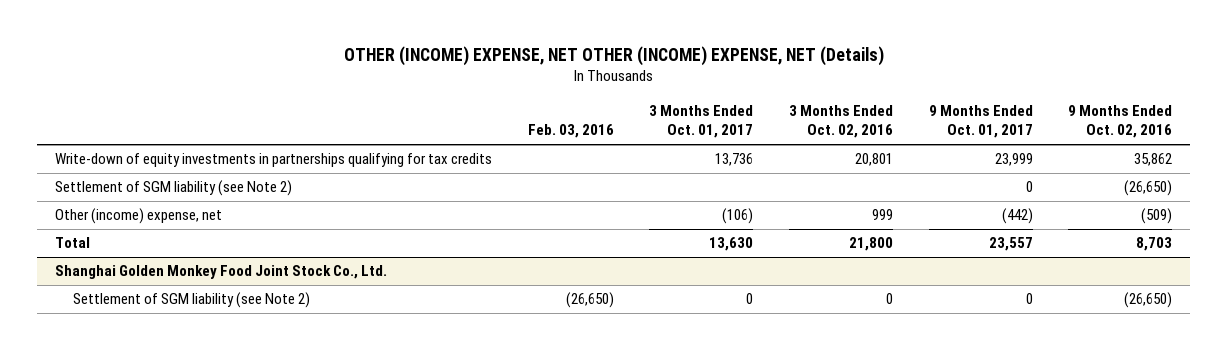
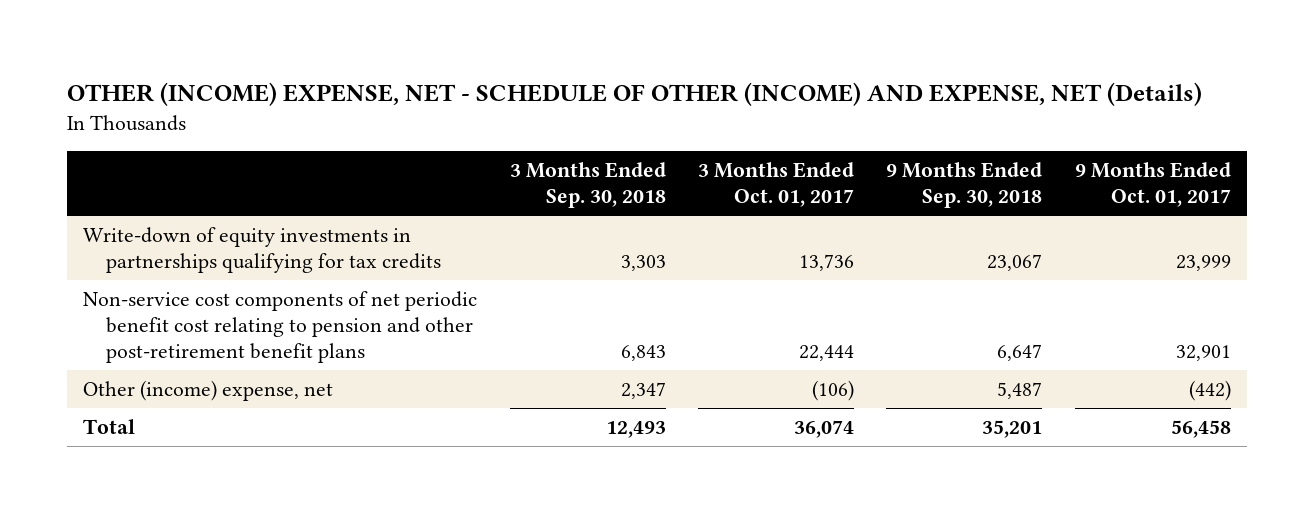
[343,45,884,66] OTHER (INCOME) EXPENSE, NET OTHER (INCOME) EXPENSE, NET (Details) -> [67,81,1203,106] OTHER (INCOME) EXPENSE, NET - SCHEDULE OF OTHER (INCOME) AND EXPENSE, NET (Details)
[527,124,614,139] Feb. 03, 2016 -> none
[789,104,894,139] 3 Months Ended Oct. 02, 2016 -> none
[1068,104,1173,139] 9 Months Ended Oct. 02, 2016 -> none
none -> [509,162,666,209] 3 Months Ended Sep. 30, 2018
none -> [886,162,1043,209] 9 Months Ended Sep. 30, 2018
[55,180,293,197] Settlement of SGM liability (see Note 2) -> none
none -> [83,291,478,363] Non-service cost components of net periodic benefit cost relating to pension and other post-retirement benefit plans
[55,265,388,280] Shanghai Golden Monkey Food Joint Stock Co., Ltd. -> none
[72,292,310,309] Settlement of SGM liability (see Note 2) -> none
[709,237,754,252] 13,630 -> [794,420,855,439] 36,074
[988,237,1033,252] 23,557 -> [1170,420,1231,439] 56,458

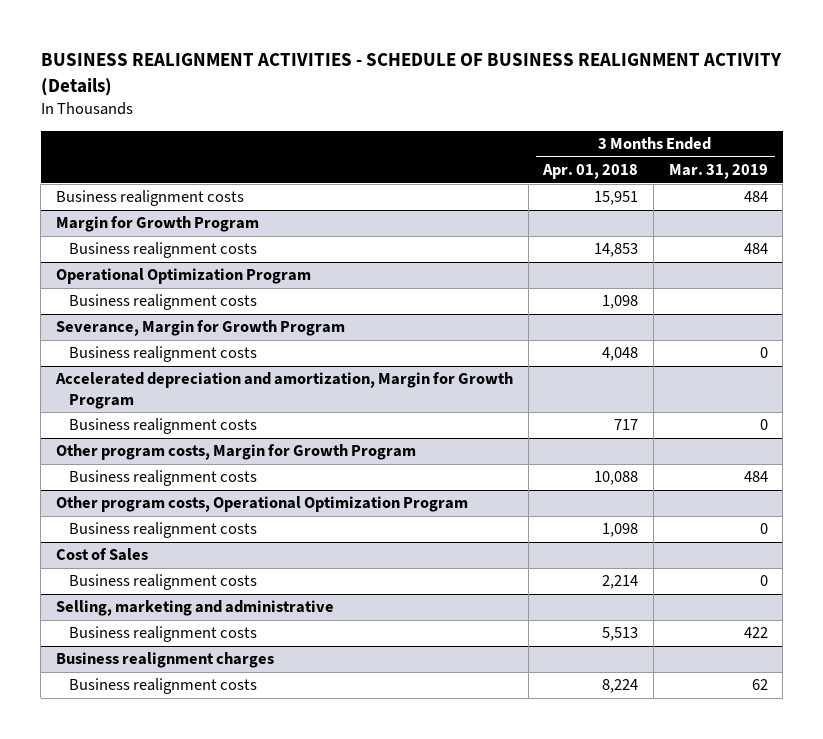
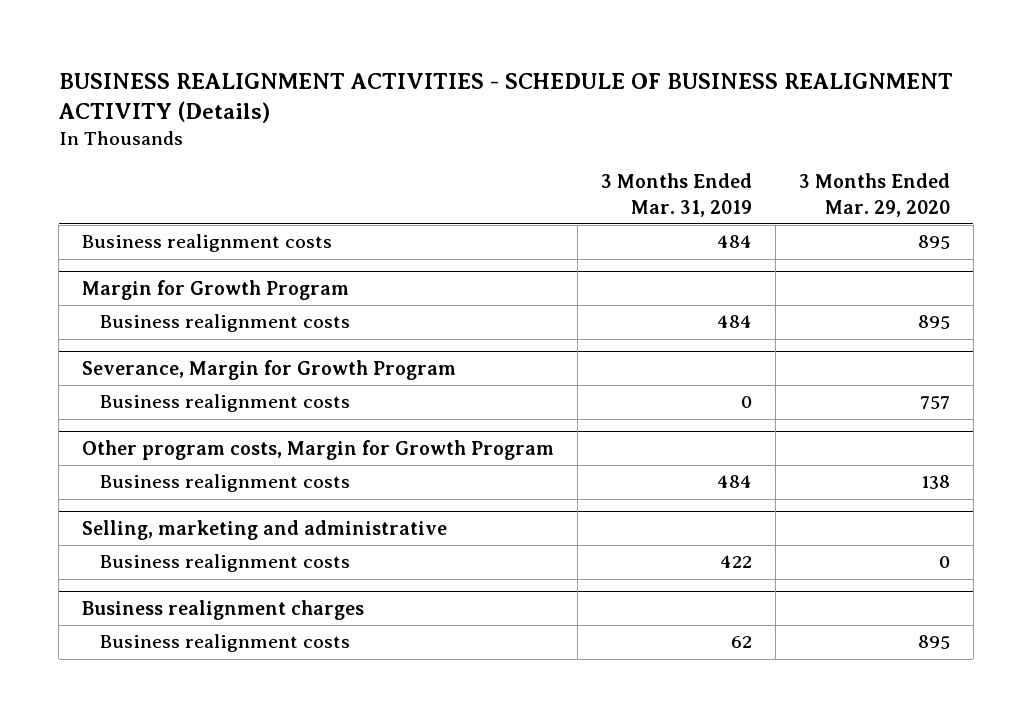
[542,164,639,180] Apr. 01, 2018 -> none
none -> [798,173,950,217] 3 Months Ended Mar. 29, 2020
[55,268,311,285] Operational Optimization Program -> none
[68,294,257,311] Business realignment costs -> none
[54,372,513,409] Accelerated depreciation and amortization, Margin for Growth Program -> none
[68,418,257,435] Business realignment costs -> none
[55,496,468,513] Other program costs, Operational Optimization Program -> none
[68,522,257,539] Business realignment costs -> none
[55,548,148,562] Cost of Sales -> none
[68,574,257,591] Business realignment costs -> none

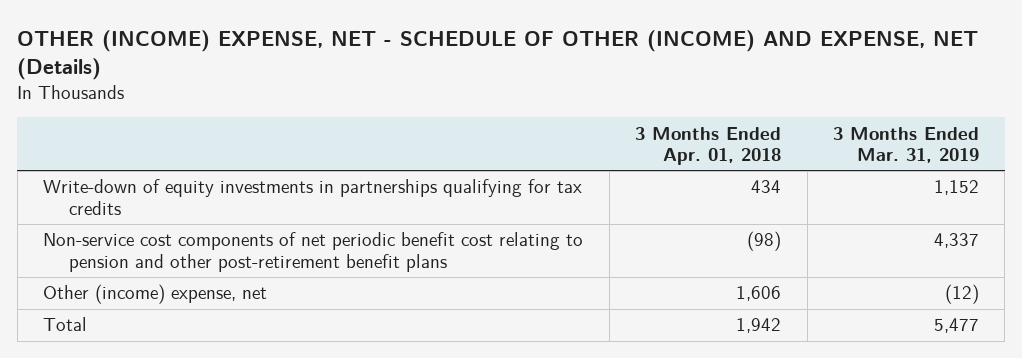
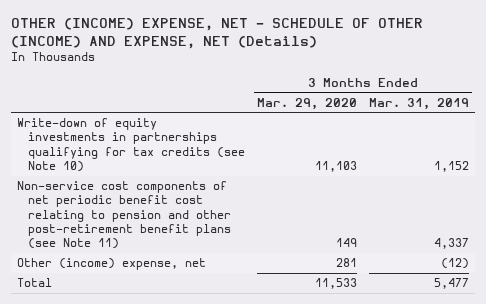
[635,126,782,165] 3 Months Ended Apr. 01, 2018 -> none
none -> [257,97,358,110] Mar. 29, 2020
[43,179,583,215] Write-down of equity investments in partnerships qualifying for tax credits -> [16,118,246,172] Write-down of equity investments in partnerships qualifying for tax credits (see Note 10)
[43,232,584,272] Non-service cost components of net periodic benefit cost relating to pension and other post-retirement benefit plans -> [16,181,232,250] Non-service cost components of net periodic benefit cost relating to pension and other post-retirement benefit plans (see Note 11)

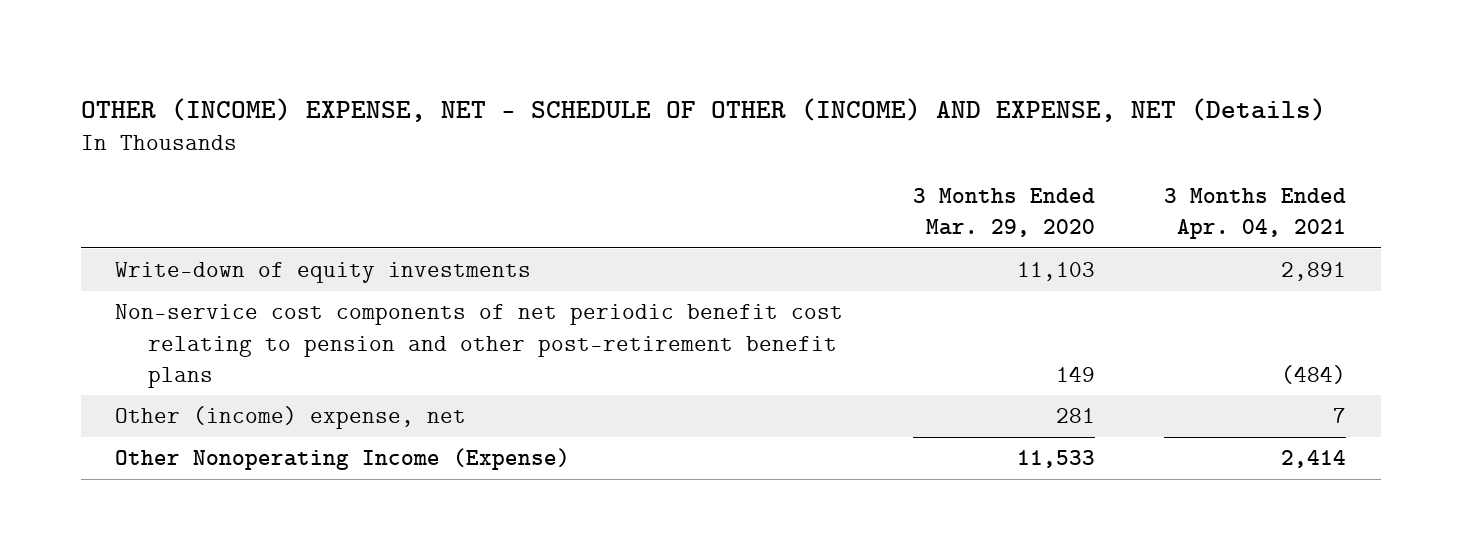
[369,97,470,110] Mar. 31, 2019 -> none
none -> [1163,187,1346,239] 3 Months Ended Apr. 04, 2021
[16,118,246,172] Write-down of equity investments in partnerships qualifying for tax credits (see Note 10) -> [115,262,532,284] Write-down of equity investments
[16,181,232,250] Non-service cost components of net periodic benefit cost relating to pension and other post-retirement benefit plans (see Note 11) -> [115,304,844,388] Non-service cost components of net periodic benefit cost relating to pension and other post-retirement benefit plans
[16,278,52,288] Total -> [115,448,571,471] Other Nonoperating Income (Expense)

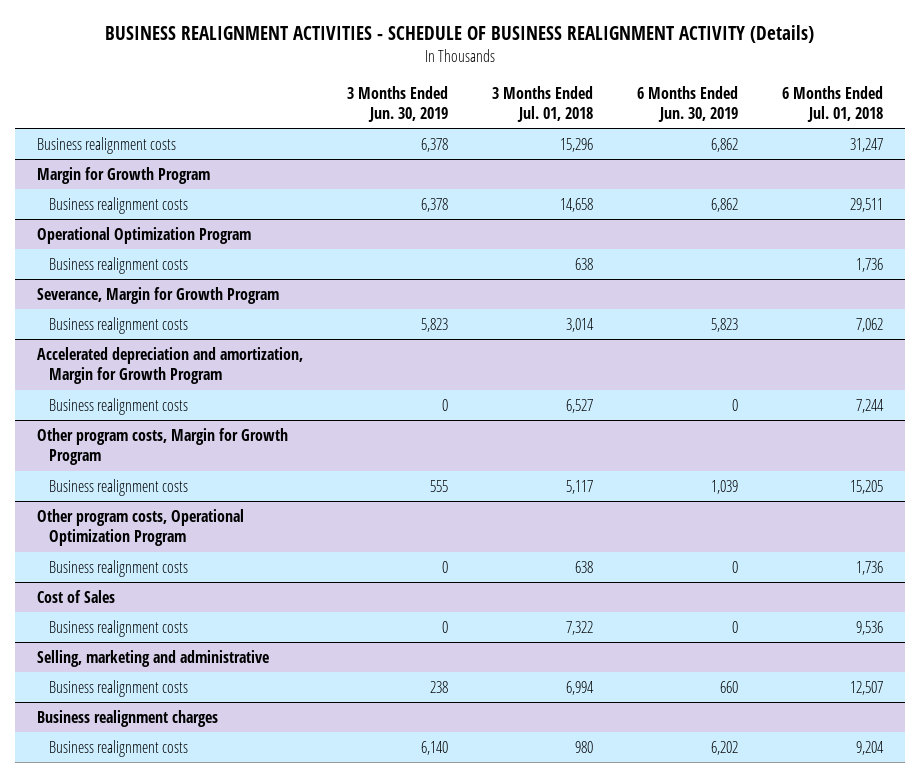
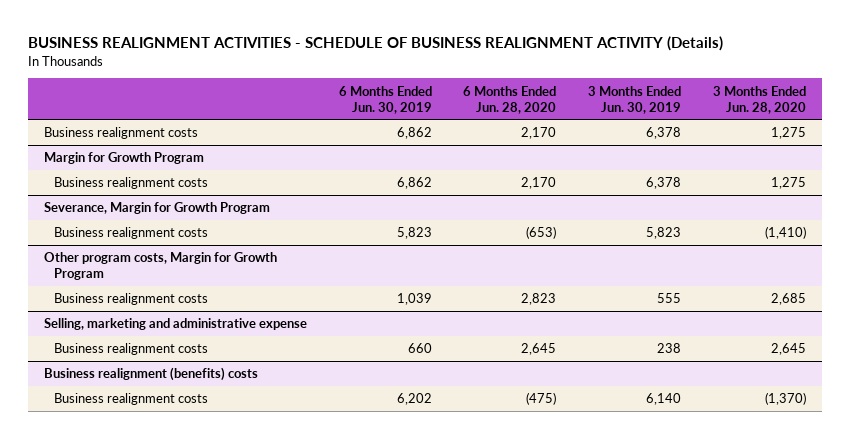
[491,85,593,122] 3 Months Ended Jul. 01, 2018 -> none
[781,85,883,122] 6 Months Ended Jul. 01, 2018 -> none
none -> [463,85,557,114] 6 Months Ended Jun. 28, 2020
none -> [713,85,807,114] 3 Months Ended Jun. 28, 2020
[36,226,251,244] Operational Optimization Program -> none
[49,256,189,274] Business realignment costs -> none
[36,346,303,385] Accelerated depreciation and amortization, Margin for Growth Program -> none
[49,397,189,415] Business realignment costs -> none
[36,508,244,547] Other program costs, Operational Optimization Program -> none
[49,559,189,577] Business realignment costs -> none
[36,589,115,603] Cost of Sales -> none
[49,619,189,637] Business realignment costs -> none
[36,649,269,667] Selling, marketing and administrative -> [43,318,307,331] Selling, marketing and administrative expense
[36,709,218,727] Business realignment charges -> [43,367,258,382] Business realignment (benefits) costs

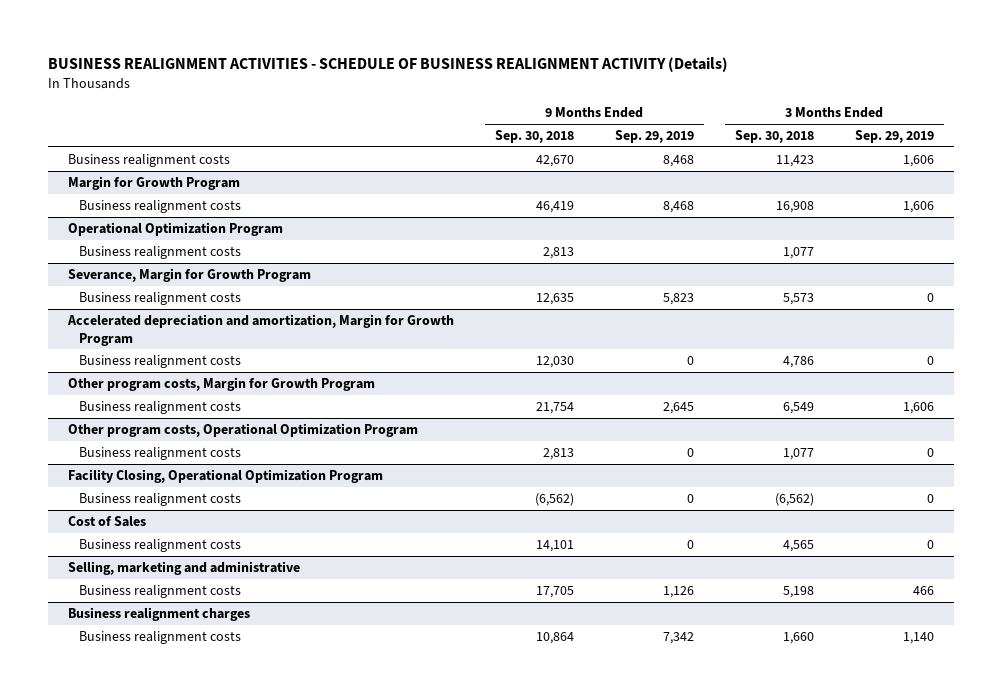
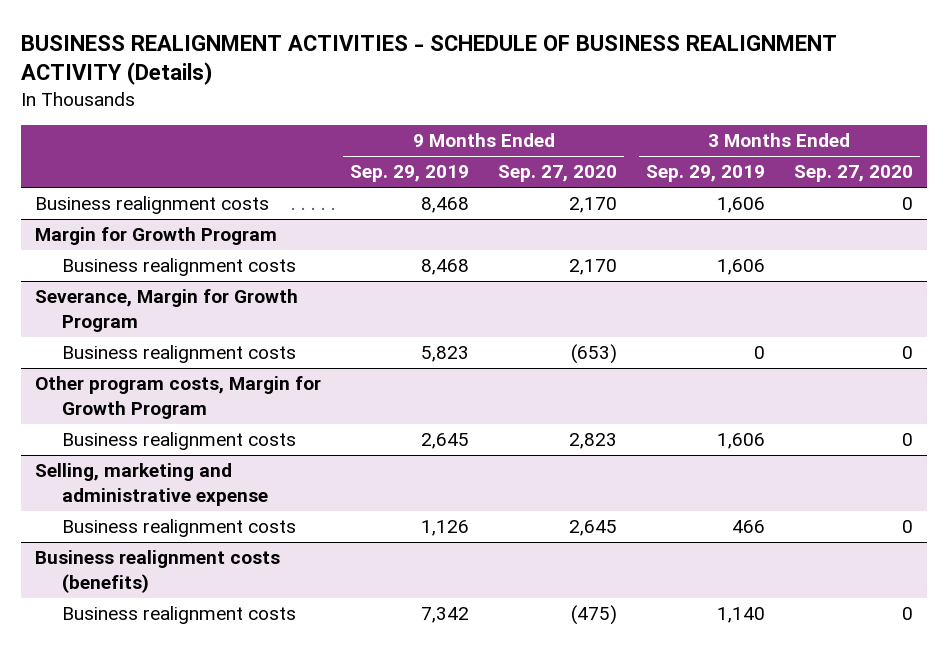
[495,130,575,144] Sep. 30, 2018 -> none
[734,130,814,144] Sep. 30, 2018 -> none
none -> [498,165,618,183] Sep. 27, 2020
none -> [793,165,913,183] Sep. 27, 2020
[68,221,284,236] Operational Optimization Program -> none
[79,245,242,259] Business realignment costs -> none
[67,313,455,346] Accelerated depreciation and amortization, Margin for Growth Program -> none
[79,354,242,368] Business realignment costs -> none
[68,422,419,437] Other program costs, Operational Optimization Program -> none
[79,446,242,460] Business realignment costs -> none
[68,468,384,483] Facility Closing, Operational Optimization Program -> none
[79,492,242,506] Business realignment costs -> none
[68,515,147,527] Cost of Sales -> none
[79,538,242,552] Business realignment costs -> none
[68,560,301,575] Selling, marketing and administrative -> [35,463,269,507] Selling, marketing and administrative expense
[68,606,251,621] Business realignment charges -> [35,550,281,594] Business realignment costs (benefits)

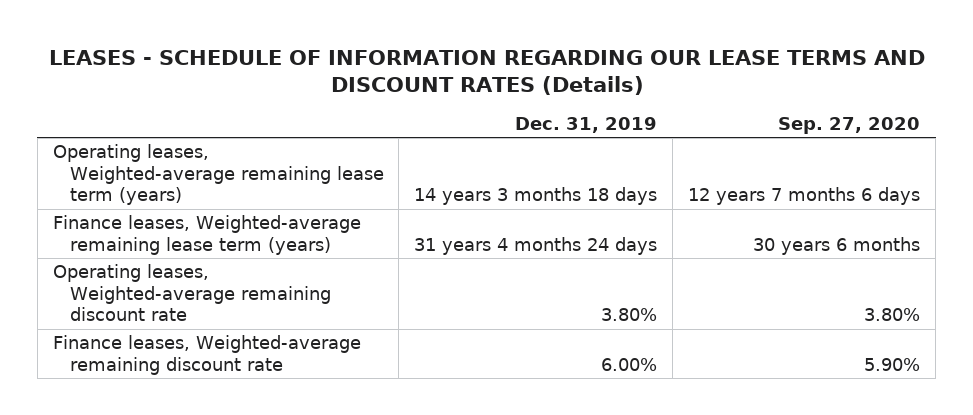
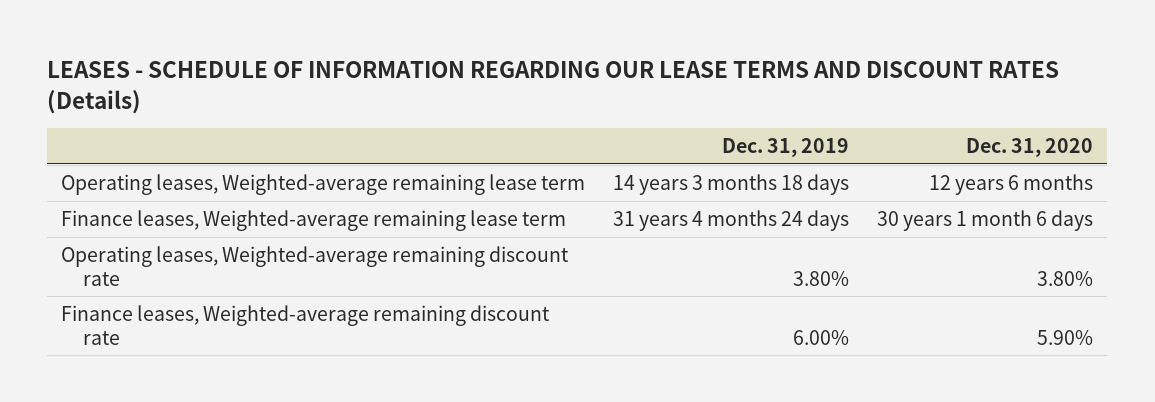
[778,117,921,135] Sep. 27, 2020 -> none
none -> [966,138,1094,158] Dec. 31, 2020
[52,144,384,206] Operating leases, Weighted-average remaining lease term (years) -> [61,173,586,195] Operating leases, Weighted-average remaining lease term
[52,215,361,255] Finance leases, Weighted-average remaining lease term (years) -> [61,209,567,231] Finance leases, Weighted-average remaining lease term

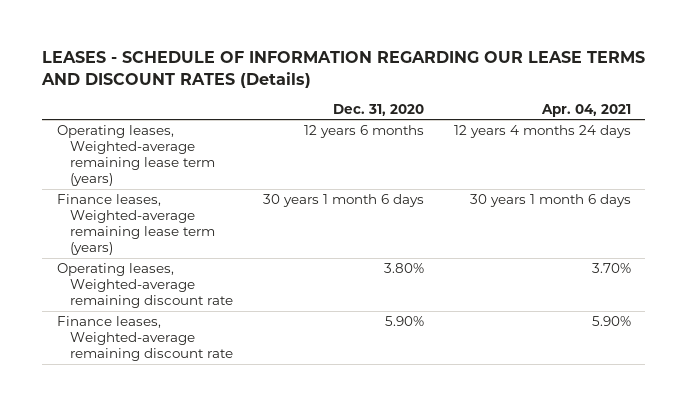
[722,138,850,158] Dec. 31, 2019 -> none
none -> [540,103,631,117] Apr. 04, 2021
[61,173,586,195] Operating leases, Weighted-average remaining lease term -> [56,125,216,187] Operating leases, Weighted-average remaining lease term (years)
[61,209,567,231] Finance leases, Weighted-average remaining lease term -> [56,194,216,256] Finance leases, Weighted-average remaining lease term (years)

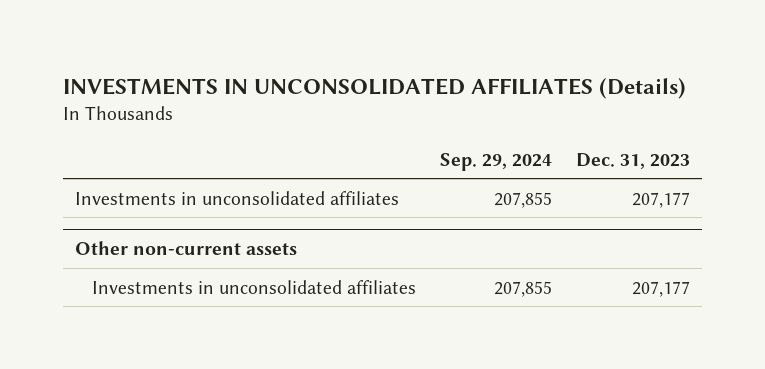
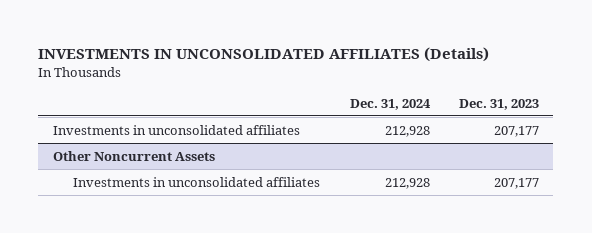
[439,152,552,171] Sep. 29, 2024 -> none
none -> [349,98,431,110] Dec. 31, 2024
[75,241,298,256] Other non-current assets -> [53,150,216,161] Other Noncurrent Assets

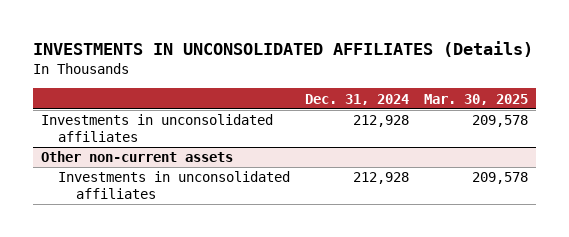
[458,98,539,110] Dec. 31, 2023 -> none
none -> [424,93,529,105] Mar. 30, 2025
[53,150,216,161] Other Noncurrent Assets -> [40,151,233,163] Other non-current assets

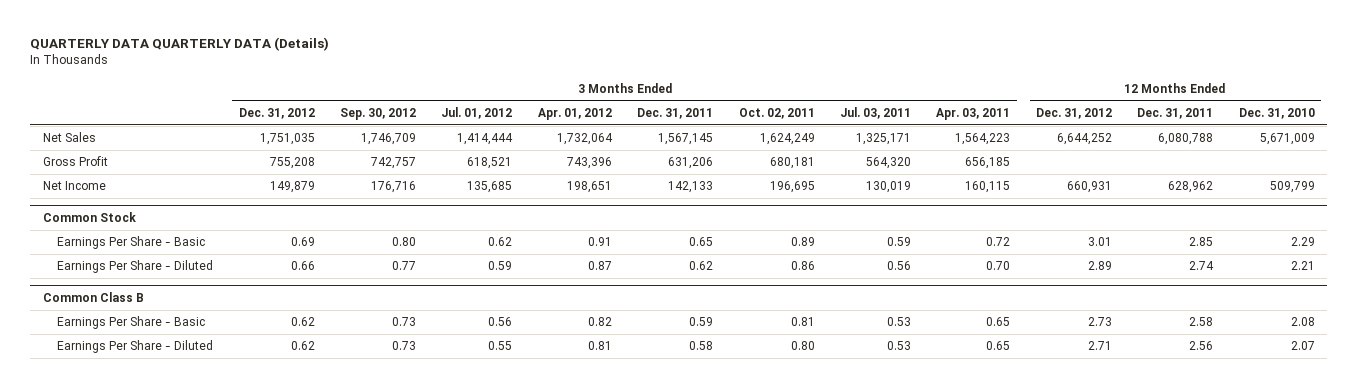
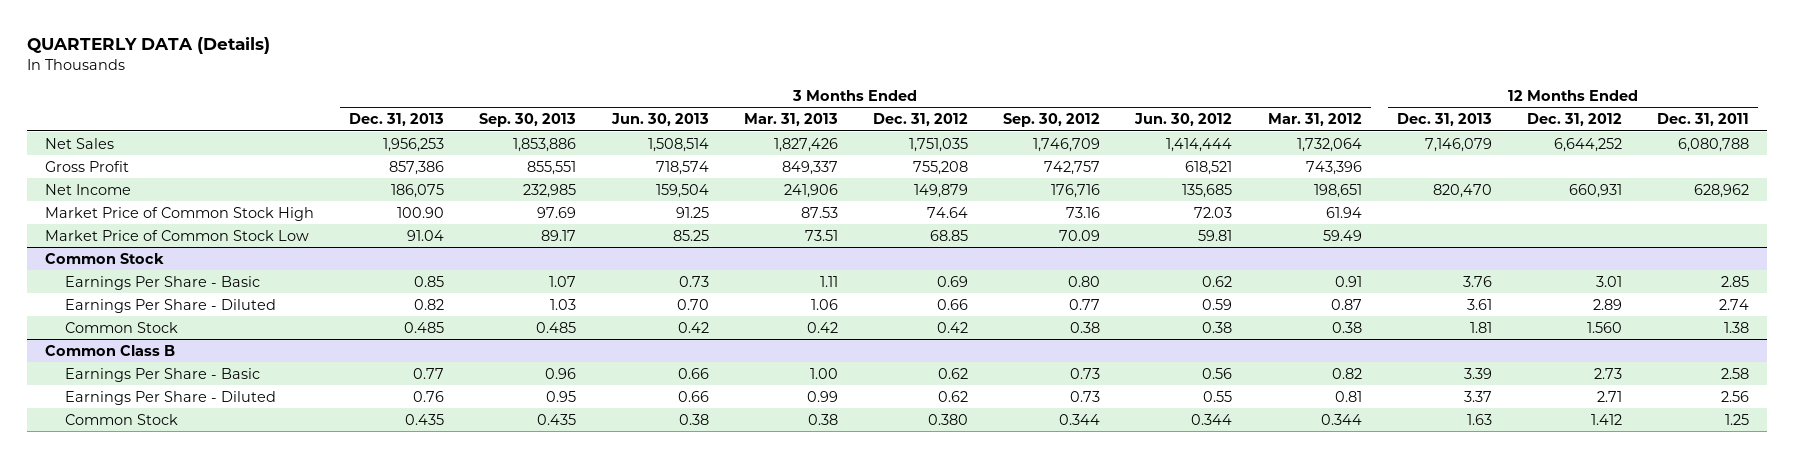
[29,37,329,52] QUARTERLY DATA QUARTERLY DATA (Details) -> [27,37,271,55] QUARTERLY DATA (Details)
[441,106,513,119] Jul. 01, 2012 -> none
[537,107,612,120] Apr. 01, 2012 -> none
[637,107,714,119] Dec. 31, 2011 -> none
[738,107,815,119] Oct. 02, 2011 -> none
[840,106,912,119] Jul. 03, 2011 -> none
[936,107,1011,120] Apr. 03, 2011 -> none
[1238,107,1315,119] Dec. 31, 2010 -> none
none -> [349,113,445,127] Dec. 31, 2013
none -> [479,113,577,128] Sep. 30, 2013
none -> [610,113,709,127] Jun. 30, 2013
none -> [743,113,838,127] Mar. 31, 2013
none -> [1134,113,1233,127] Jun. 30, 2012
none -> [1267,113,1362,127] Mar. 31, 2012
none -> [1396,113,1492,127] Dec. 31, 2013
none -> [44,206,314,221] Market Price of Common Stock High
none -> [44,229,309,241] Market Price of Common Stock Low
none -> [65,321,179,333] Common Stock
none -> [65,413,179,425] Common Stock

